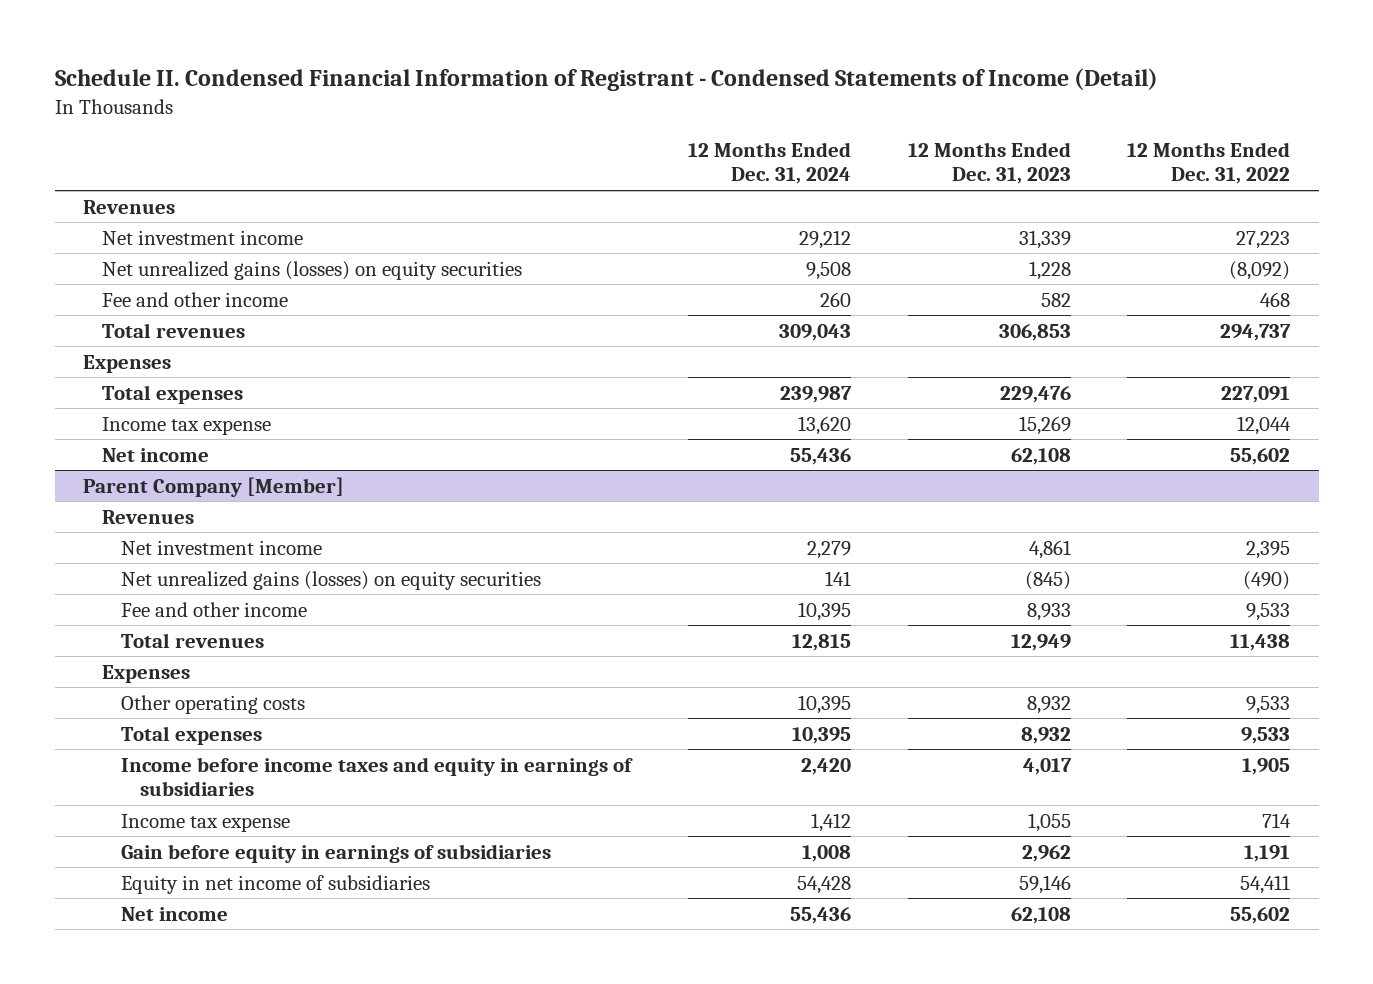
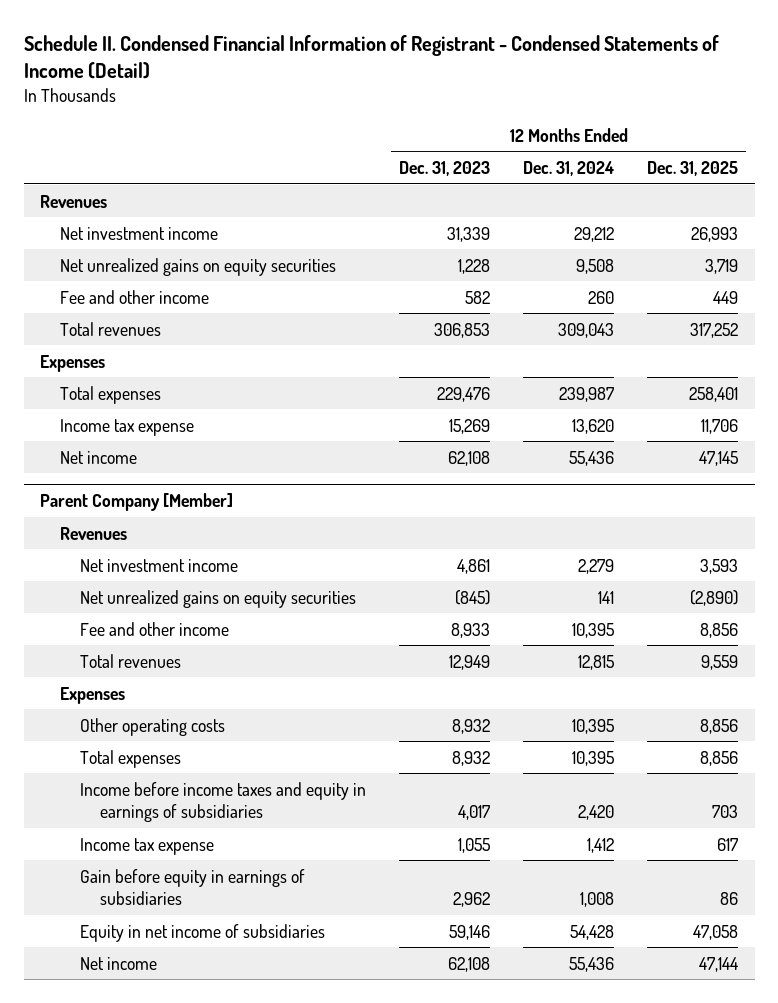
[1127,141,1291,185] 12 Months Ended Dec. 31, 2022 -> none
none -> [647,161,739,177] Dec. 31, 2025
[102,260,523,280] Net unrealized gains (losses) on equity securities -> [60,257,337,276] Net unrealized gains on equity securities
[121,570,542,590] Net unrealized gains (losses) on equity securities -> [80,589,357,608] Net unrealized gains on equity securities

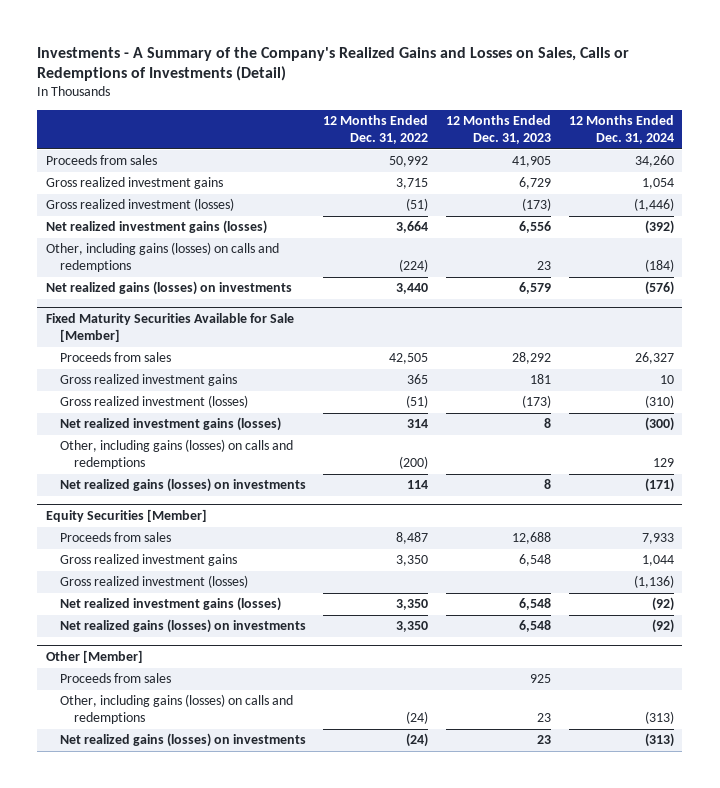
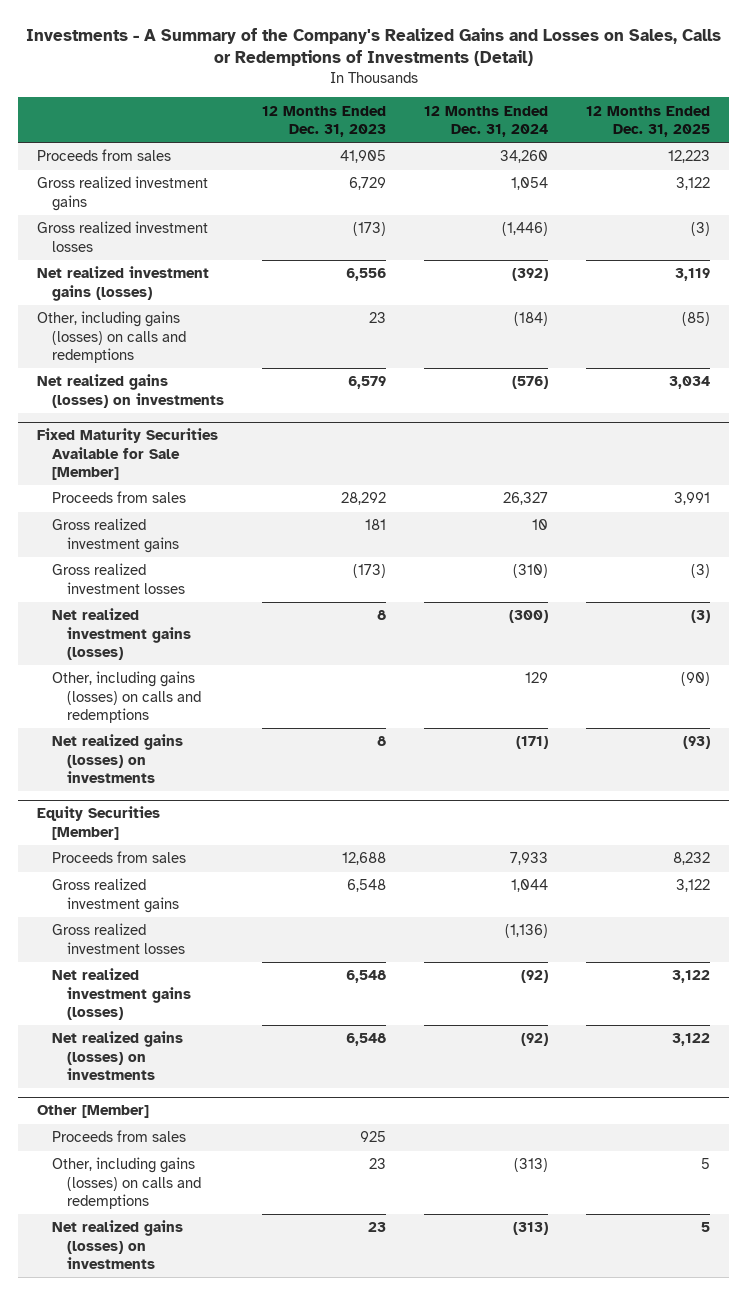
[323,115,429,145] 12 Months Ended Dec. 31, 2022 -> none
none -> [586,105,711,137] 12 Months Ended Dec. 31, 2025
[46,198,235,212] Gross realized investment (losses) -> [37,221,209,252] Gross realized investment losses
[59,395,248,409] Gross realized investment (losses) -> [52,563,186,594] Gross realized investment losses
[59,575,248,589] Gross realized investment (losses) -> [52,923,186,954] Gross realized investment losses

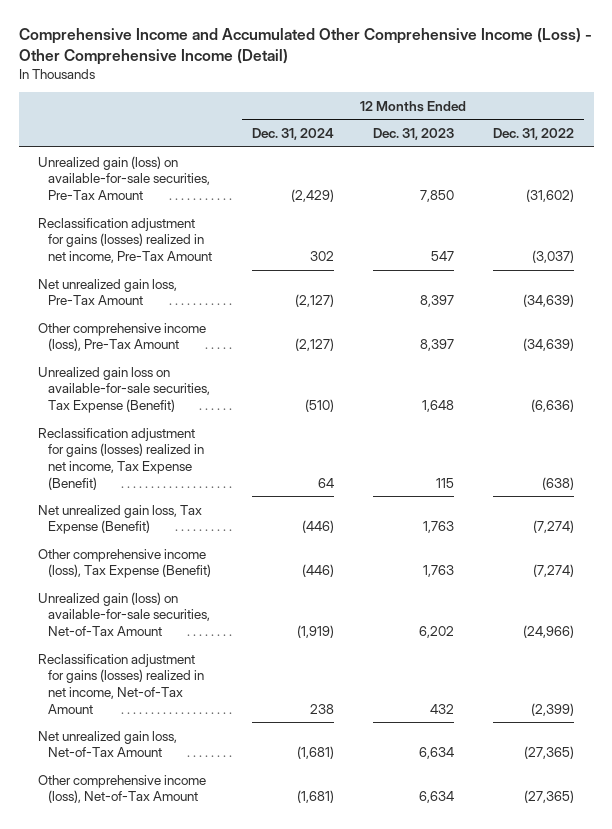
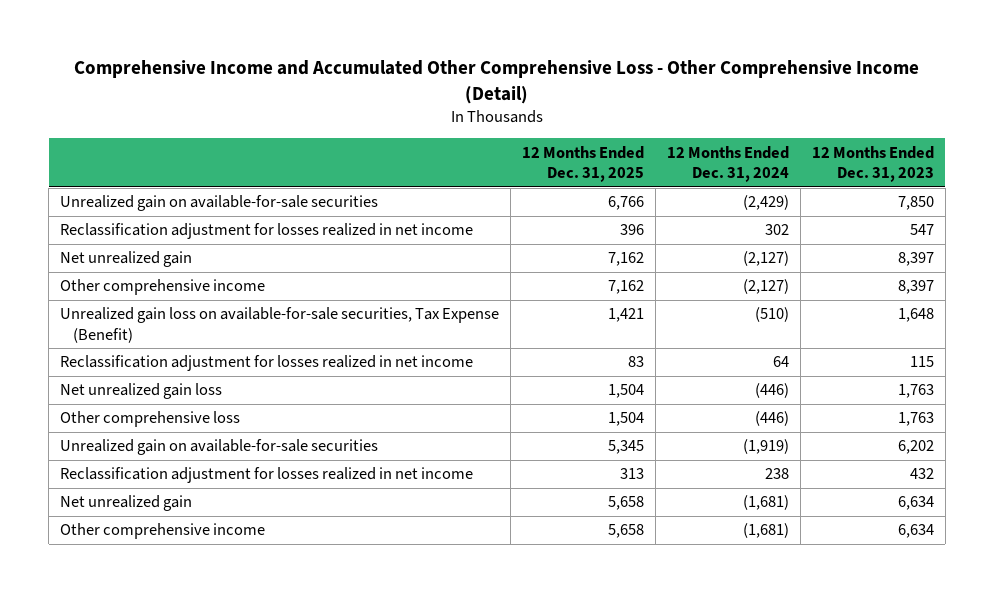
[18,27,592,65] Comprehensive Income and Accumulated Other Comprehensive Income (Loss) - Other Comprehensive Income (Detail) -> [73,60,919,104] Comprehensive Income and Accumulated Other Comprehensive Loss - Other Comprehensive Income (Detail)
[493,128,575,141] Dec. 31, 2022 -> none
none -> [521,145,644,182] 12 Months Ended Dec. 31, 2025
[38,155,211,201] Unrealized gain (loss) on available-for-sale securities, Pre-Tax Amount -> [59,195,378,212] Unrealized gain on available-for-sale securities
[38,217,213,264] Reclassification adjustment for gains (losses) realized in net income, Pre-Tax Amount -> [59,223,473,240] Reclassification adjustment for losses realized in net income
[38,278,178,306] Net unrealized gain loss, Pre-Tax Amount -> [59,251,192,268] Net unrealized gain
[38,322,207,352] Other comprehensive income (loss), Pre-Tax Amount -> [59,279,265,296] Other comprehensive income
[38,427,205,490] Reclassification adjustment for gains (losses) realized in net income, Tax Expense (Benefit) -> [59,355,473,372] Reclassification adjustment for losses realized in net income
[38,504,203,535] Net unrealized gain loss, Tax Expense (Benefit) -> [59,383,222,400] Net unrealized gain loss
[38,548,212,579] Other comprehensive income (loss), Tax Expense (Benefit) -> [59,411,240,428] Other comprehensive loss
[38,591,211,637] Unrealized gain (loss) on available-for-sale securities, Net-of-Tax Amount -> [59,439,378,456] Unrealized gain on available-for-sale securities
[38,653,205,714] Reclassification adjustment for gains (losses) realized in net income, Net-of-Tax Amount -> [59,467,473,484] Reclassification adjustment for losses realized in net income
[38,730,178,758] Net unrealized gain loss, Net-of-Tax Amount -> [59,495,192,512] Net unrealized gain
[38,774,207,804] Other comprehensive income (loss), Net-of-Tax Amount -> [59,523,265,540] Other comprehensive income

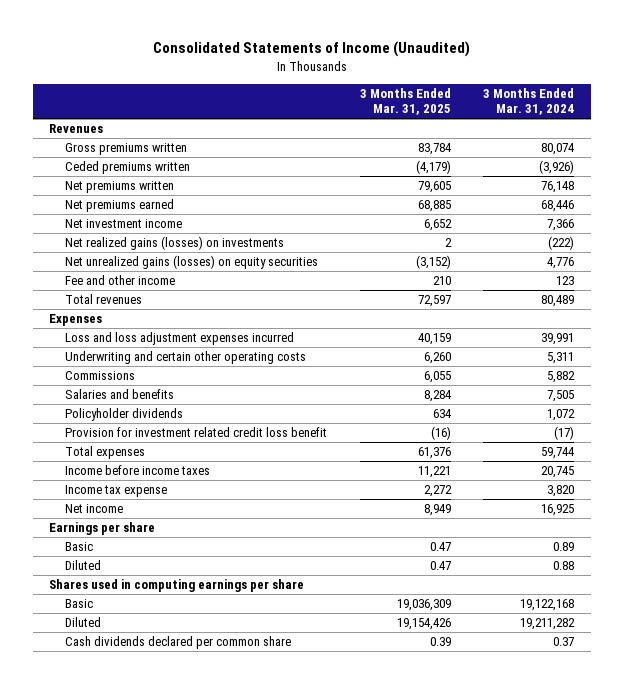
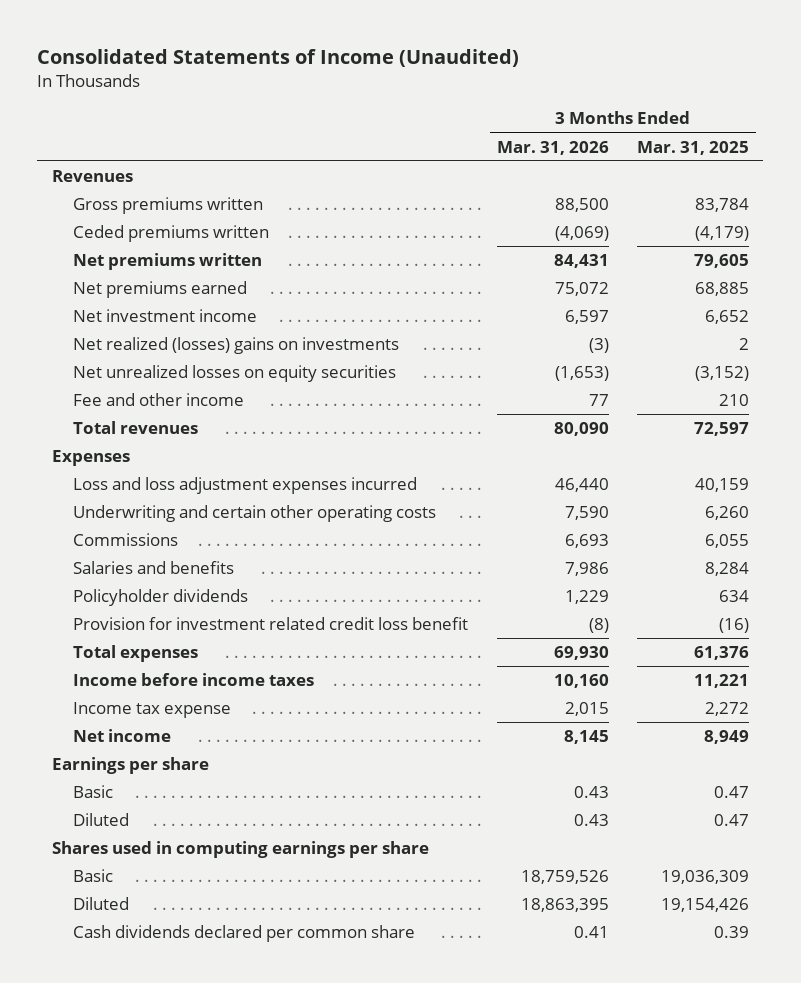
[483,87,575,116] 3 Months Ended Mar. 31, 2024 -> none
none -> [496,140,609,155] Mar. 31, 2026
[64,236,284,251] Net realized gains (losses) on investments -> [73,337,400,355] Net realized (losses) gains on investments
[64,255,318,270] Net unrealized gains (losses) on equity securities -> [73,365,397,383] Net unrealized losses on equity securities

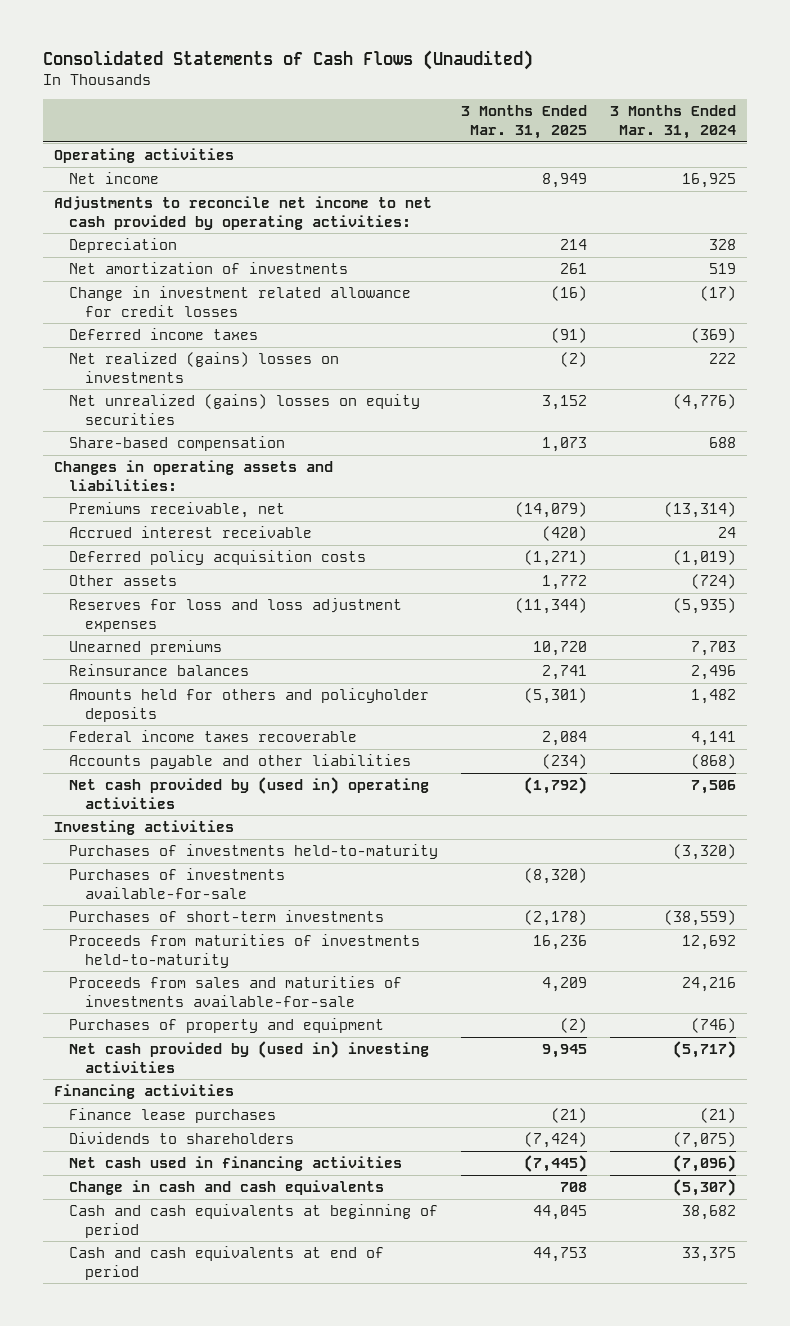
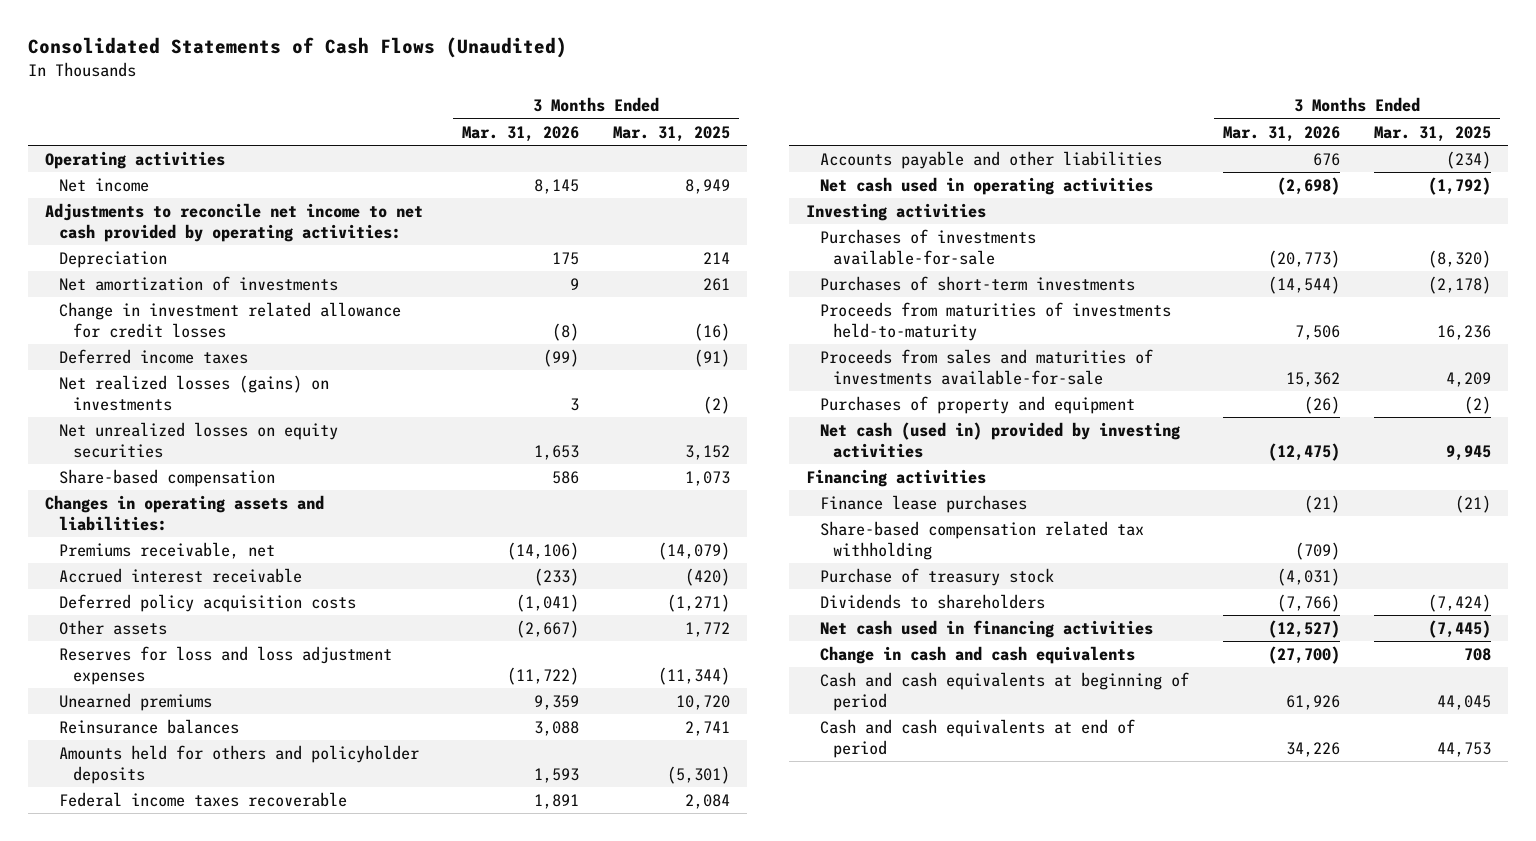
[609,105,736,139] 3 Months Ended Mar. 31, 2024 -> none
none -> [461,125,579,142] Mar. 31, 2026
[69,351,340,383] Net realized (gains) losses on investments -> [58,374,329,411] Net realized losses (gains) on investments
[69,393,421,425] Net unrealized (gains) losses on equity securities -> [58,421,338,458] Net unrealized losses on equity securities
[69,776,430,809] Net cash provided by (used in) operating activities -> [819,176,1153,195] Net cash used in operating activities
[69,843,439,859] Purchases of investments held-to-maturity -> none
[69,1040,430,1073] Net cash provided by (used in) investing activities -> [819,421,1180,458] Net cash (used in) provided by investing activities
none -> [819,520,1144,560] Share-based compensation related tax withholding
none -> [819,567,1054,586] Purchase of treasury stock

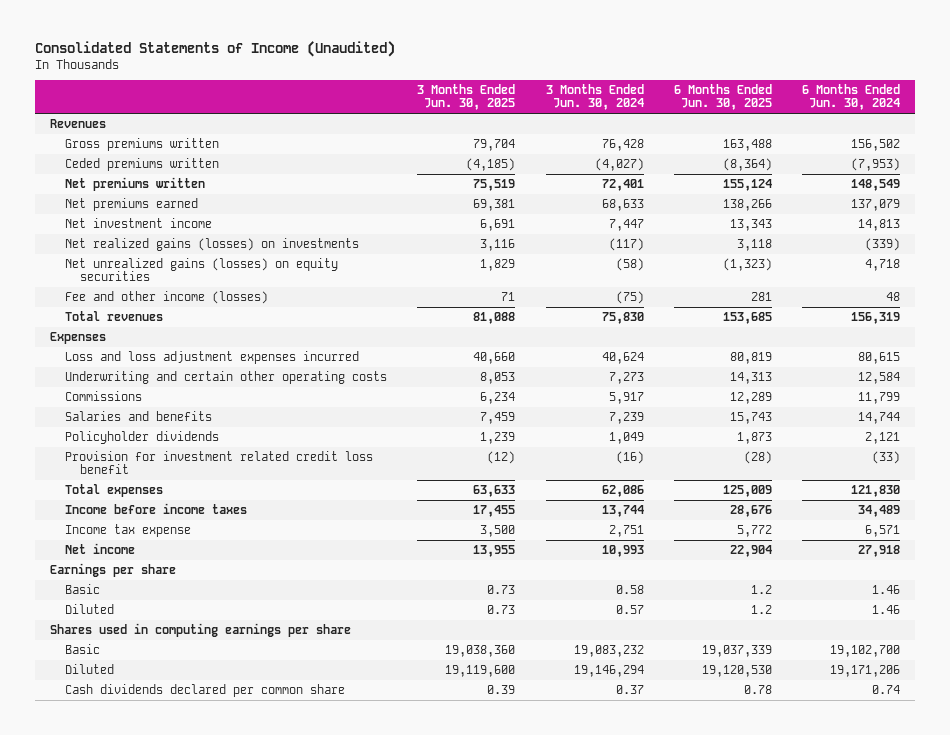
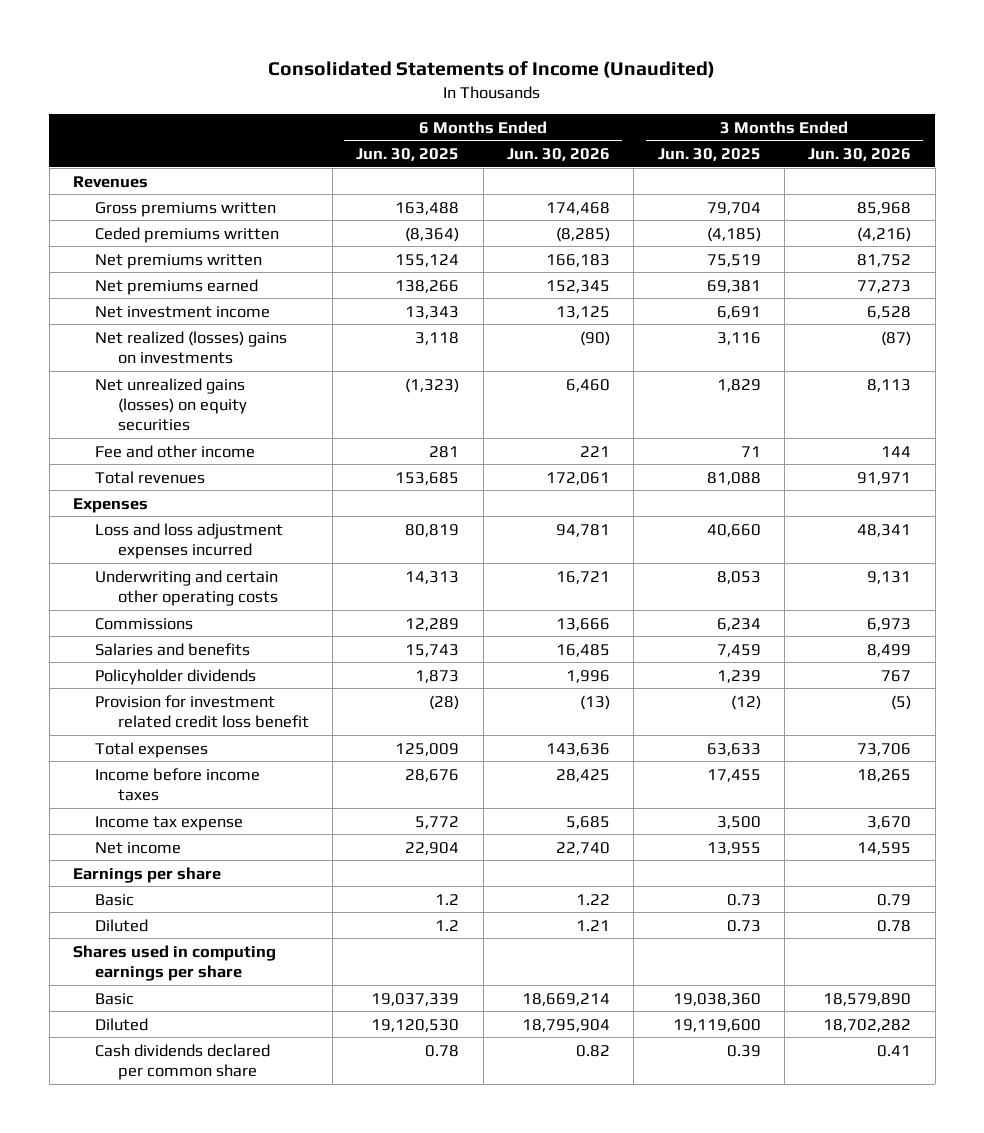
[545,84,644,111] 3 Months Ended Jun. 30, 2024 -> none
[802,84,901,111] 6 Months Ended Jun. 30, 2024 -> none
none -> [506,148,610,162] Jun. 30, 2026
none -> [808,148,912,162] Jun. 30, 2026
[65,237,360,251] Net realized gains (losses) on investments -> [95,330,288,364] Net realized (losses) gains on investments
[65,290,269,304] Fee and other income (losses) -> [95,444,256,458] Fee and other income

